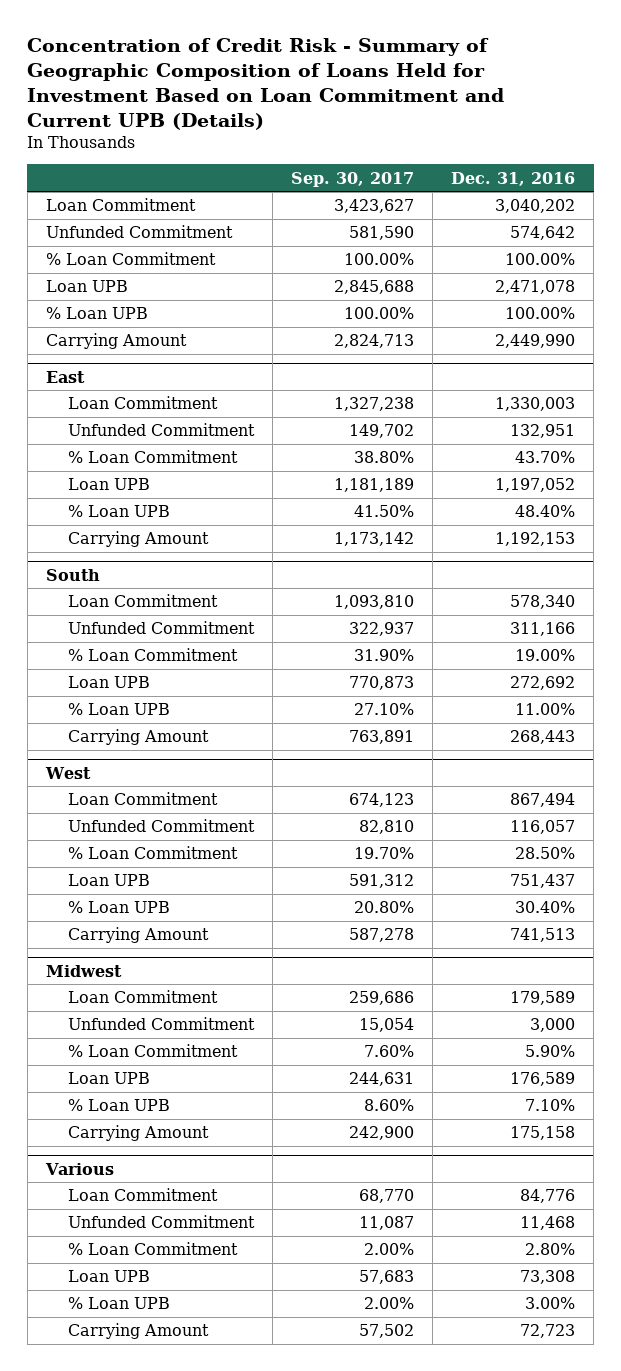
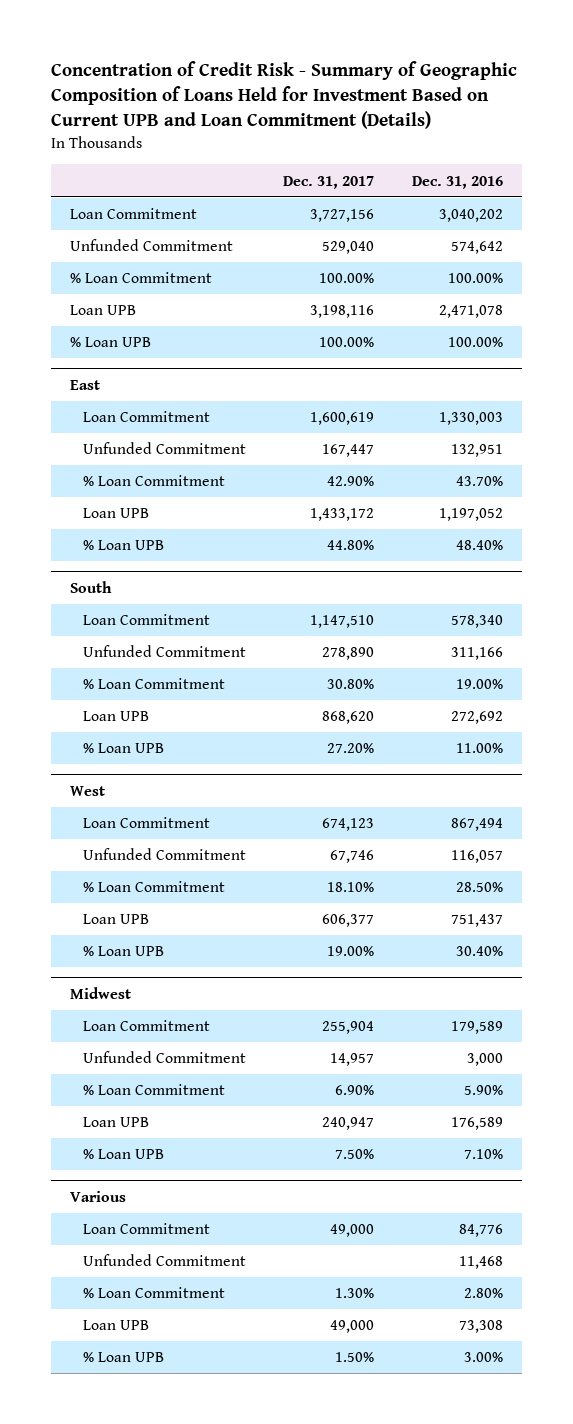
[27,38,505,130] Concentration of Credit Risk - Summary of Geographic Composition of Loans Held for Investment Based on Loan Commitment and Current UPB (Details) -> [51,61,518,130] Concentration of Credit Risk - Summary of Geographic Composition of Loans Held for Investment Based on Current UPB and Loan Commitment (Details)
[291,171,415,187] Sep. 30, 2017 -> none
none -> [283,175,375,189] Dec. 31, 2017
[45,333,187,350] Carrying Amount -> none
[68,531,210,548] Carrying Amount -> none
[68,729,210,746] Carrying Amount -> none
[68,927,210,944] Carrying Amount -> none
[68,1125,210,1142] Carrying Amount -> none
[68,1323,210,1340] Carrying Amount -> none

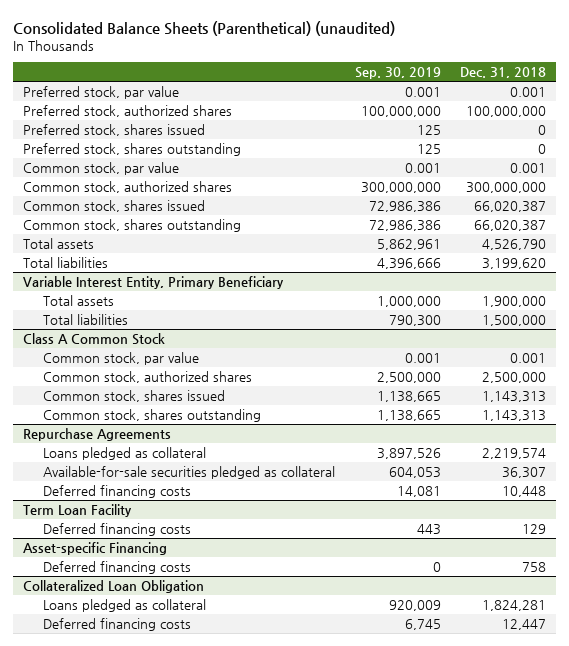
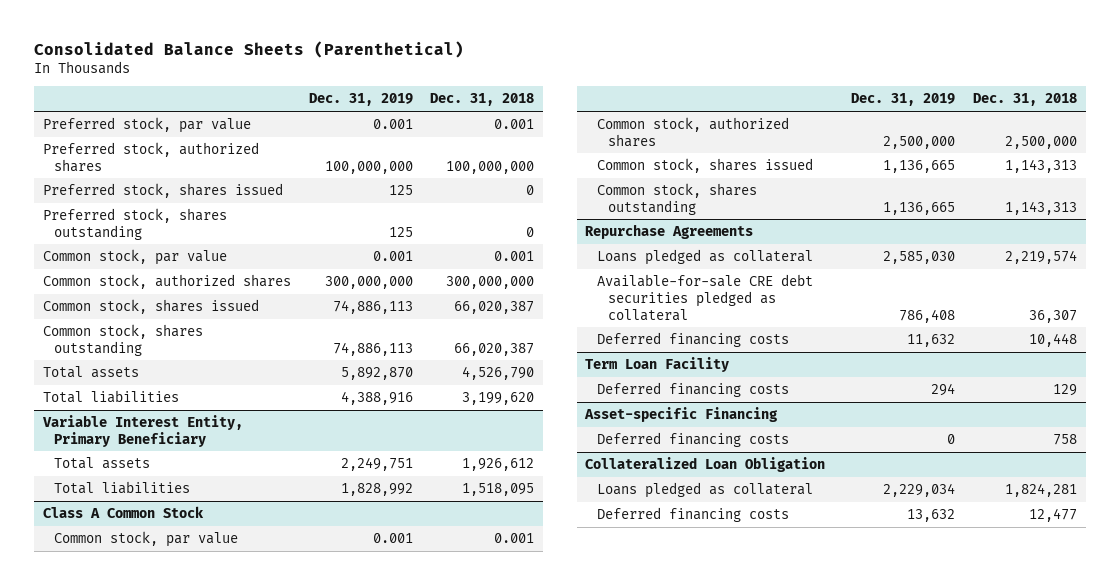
[13,20,396,36] Consolidated Balance Sheets (Parenthetical) (unaudited) -> [34,41,465,59] Consolidated Balance Sheets (Parenthetical)
[354,67,441,80] Sep. 30, 2019 -> none
none -> [308,93,413,107] Dec. 31, 2019
[482,295,547,307] 1,900,000 -> [462,458,535,472] 1,926,612
[482,314,547,326] 1,500,000 -> [462,483,535,497] 1,518,095
[43,465,336,479] Available-for-sale securities pledged as collateral -> [596,274,813,321] Available-for-sale CRE debt securities pledged as collateral
[502,618,547,630] 12,447 -> [1028,508,1077,523] 12,477

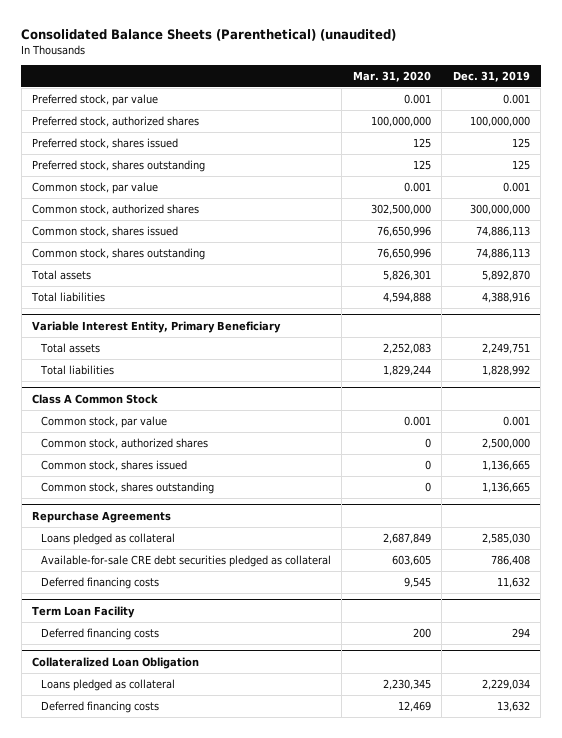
[34,41,465,59] Consolidated Balance Sheets (Parenthetical) -> [21,28,397,41] Consolidated Balance Sheets (Parenthetical) (unaudited)
[430,93,535,107] Dec. 31, 2018 -> none
none -> [352,71,431,83] Mar. 31, 2020
[584,407,779,423] Asset-specific Financing -> none
[596,432,789,448] Deferred financing costs -> none

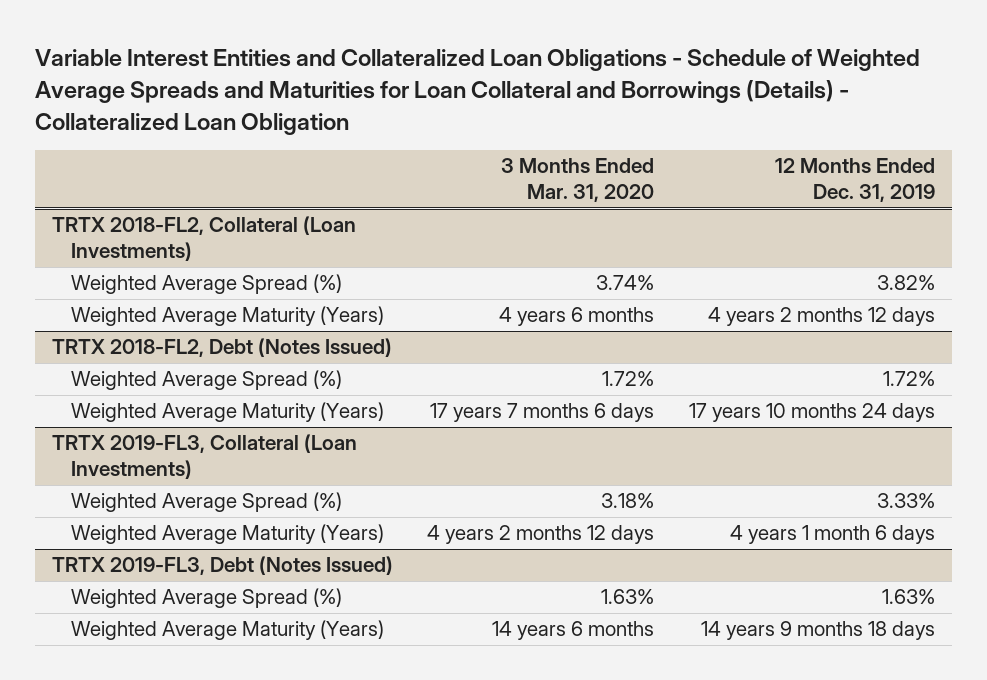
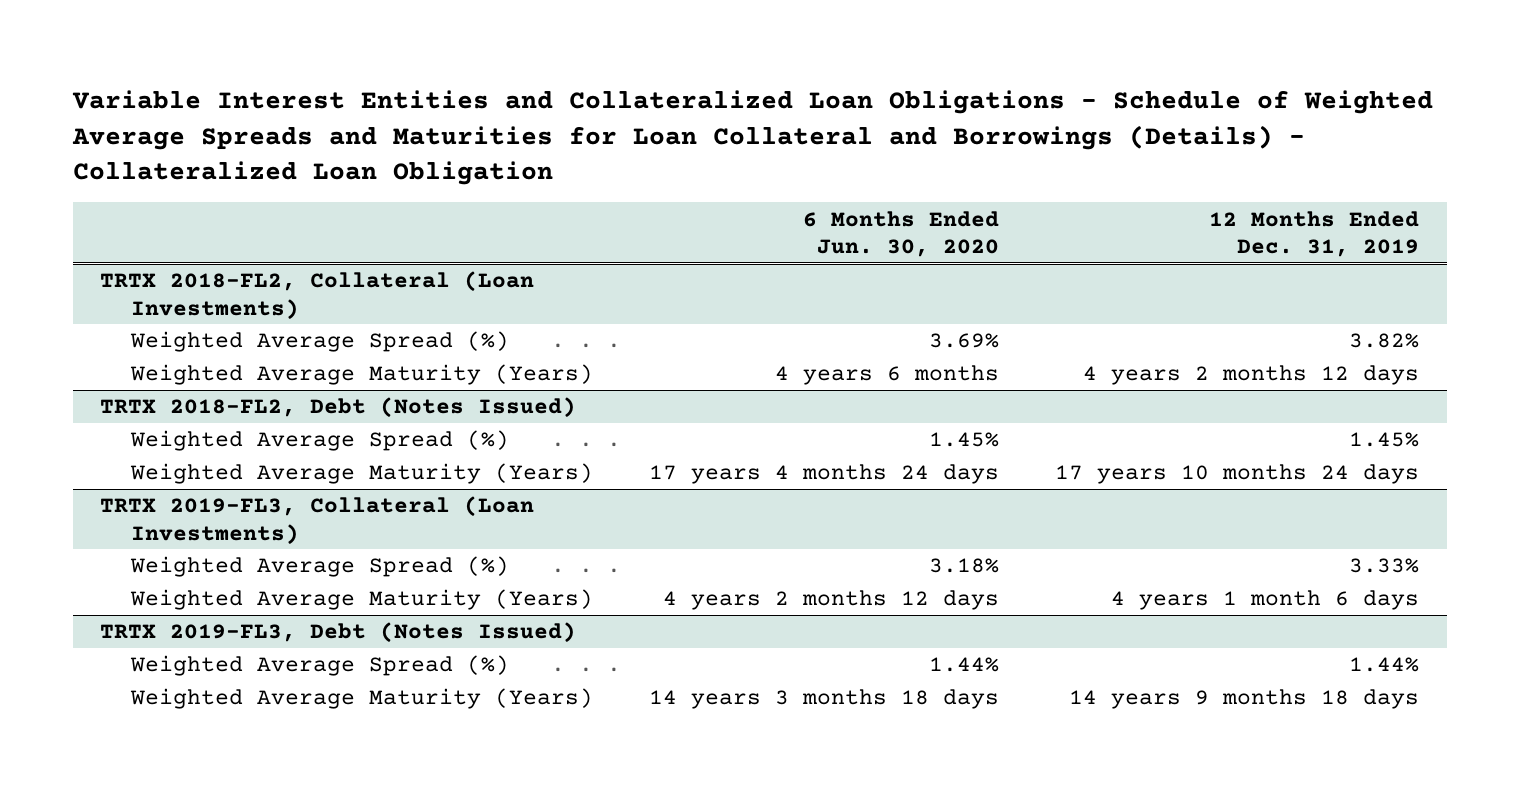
[501,158,655,203] 3 Months Ended Mar. 31, 2020 -> none
none -> [802,210,999,257] 6 Months Ended Jun. 30, 2020
[882,371,935,387] 1.72% -> [1348,432,1419,448] 1.45%
[881,589,935,605] 1.63% -> [1348,657,1419,673] 1.44%

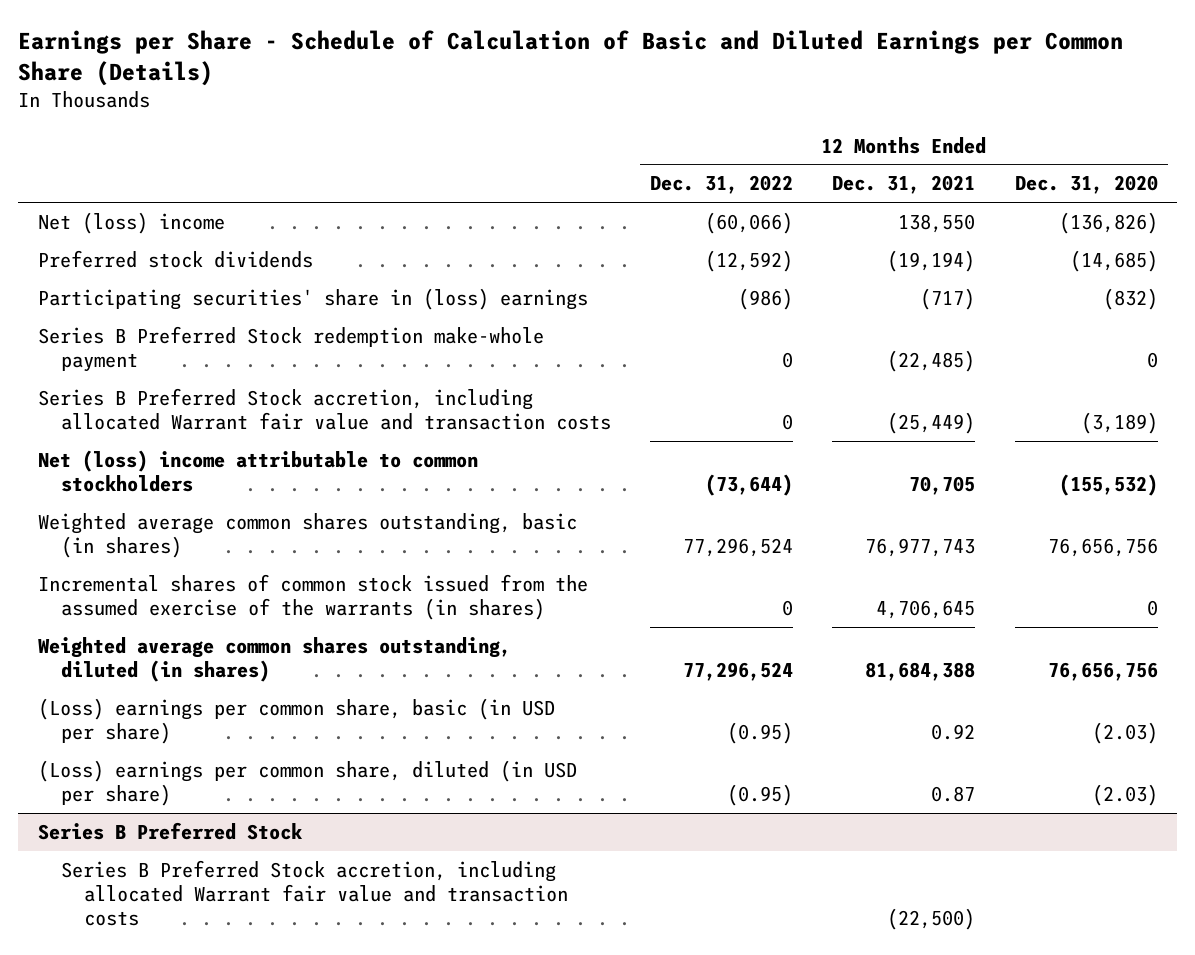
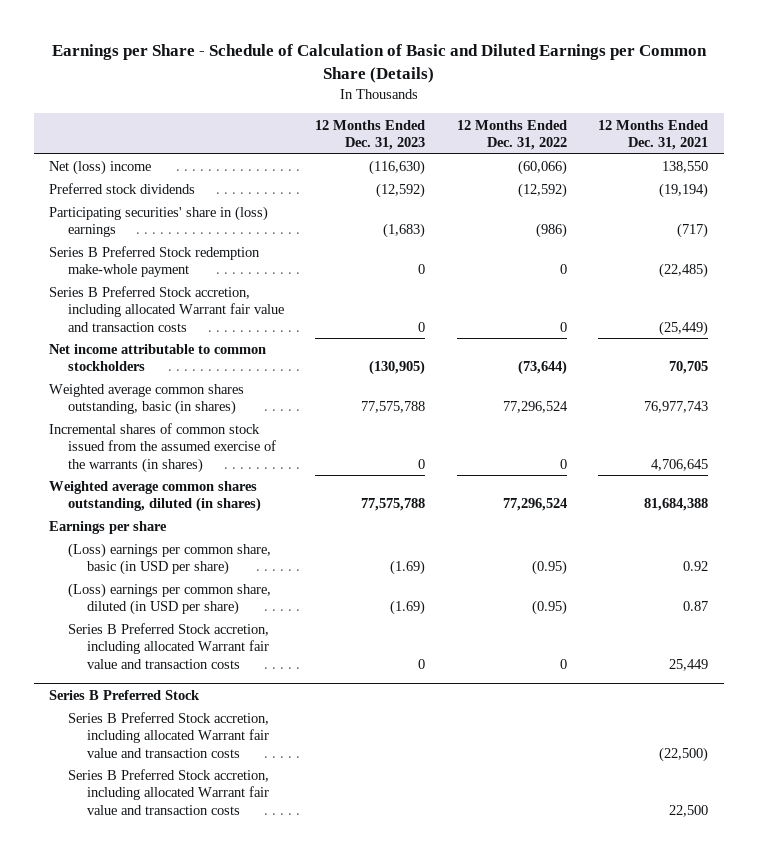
[1014,175,1158,195] Dec. 31, 2020 -> none
none -> [315,119,426,150] 12 Months Ended Dec. 31, 2023
[37,449,478,493] Net (loss) income attributable to common stockholders -> [49,344,267,372] Net income attributable to common stockholders
none -> [49,521,168,535] Earnings per share
none -> [68,623,270,669] Series B Preferred Stock accretion, including allocated Warrant fair value and transaction costs
none -> [68,769,270,815] Series B Preferred Stock accretion, including allocated Warrant fair value and transaction costs

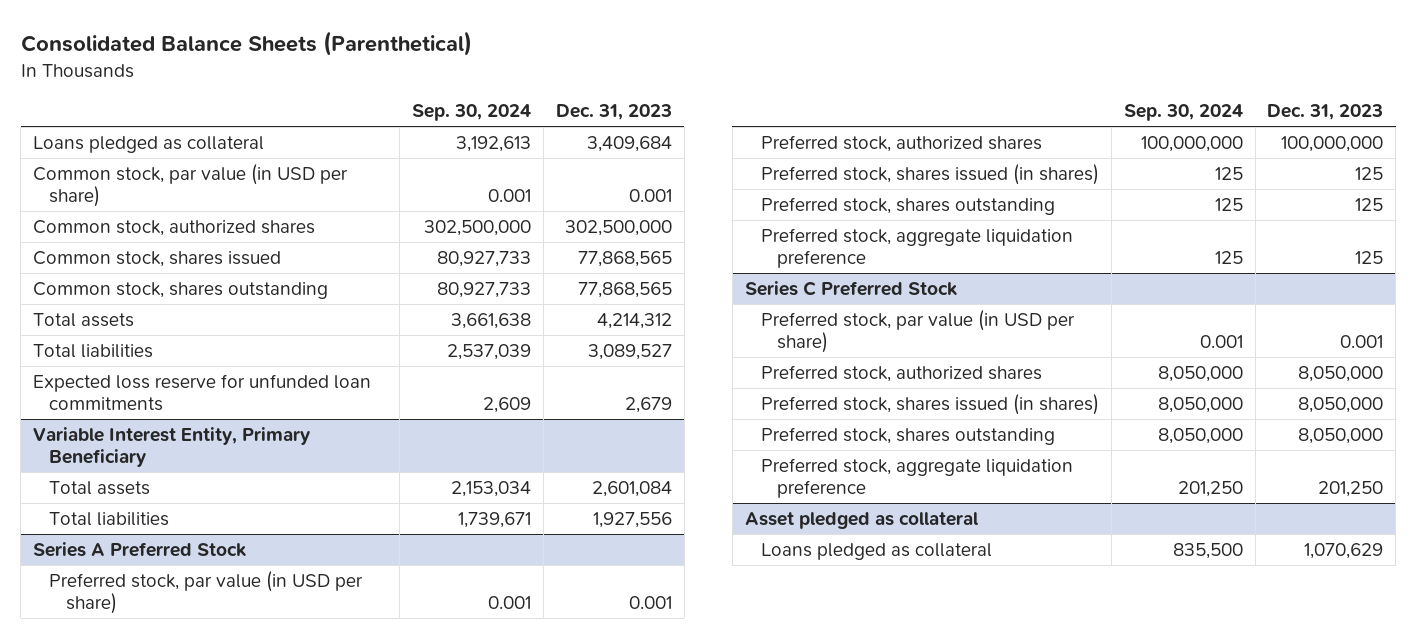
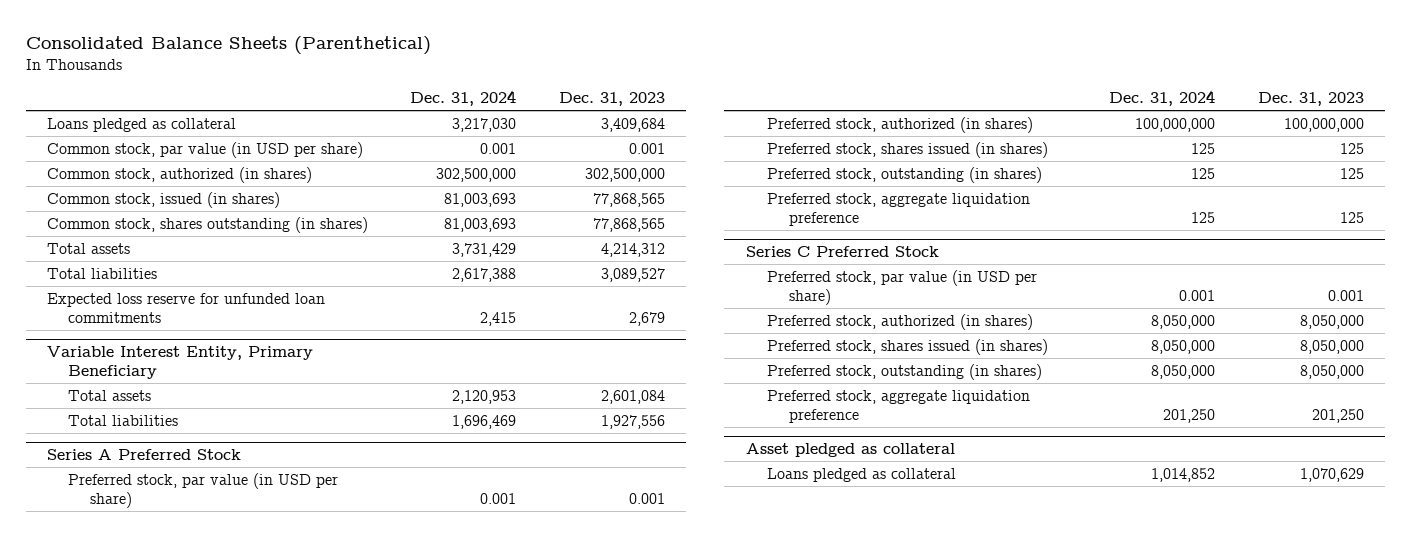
[412,104,532,122] Sep. 30, 2024 -> none
none -> [410,89,517,106] Dec. 31, 2024
[33,219,316,236] Common stock, authorized shares -> [46,166,312,183] Common stock, authorized (in shares)
[33,250,282,267] Common stock, shares issued -> [46,191,280,208] Common stock, issued (in shares)
[33,281,329,299] Common stock, shares outstanding -> [46,216,368,233] Common stock, shares outstanding (in shares)
[760,134,1042,152] Preferred stock, authorized shares -> [767,116,1034,133] Preferred stock, authorized (in shares)
[760,196,1055,215] Preferred stock, shares outstanding -> [767,166,1043,183] Preferred stock, outstanding (in shares)
[760,364,1042,382] Preferred stock, authorized shares -> [767,313,1034,330] Preferred stock, authorized (in shares)
[760,426,1055,445] Preferred stock, shares outstanding -> [767,363,1043,380] Preferred stock, outstanding (in shares)

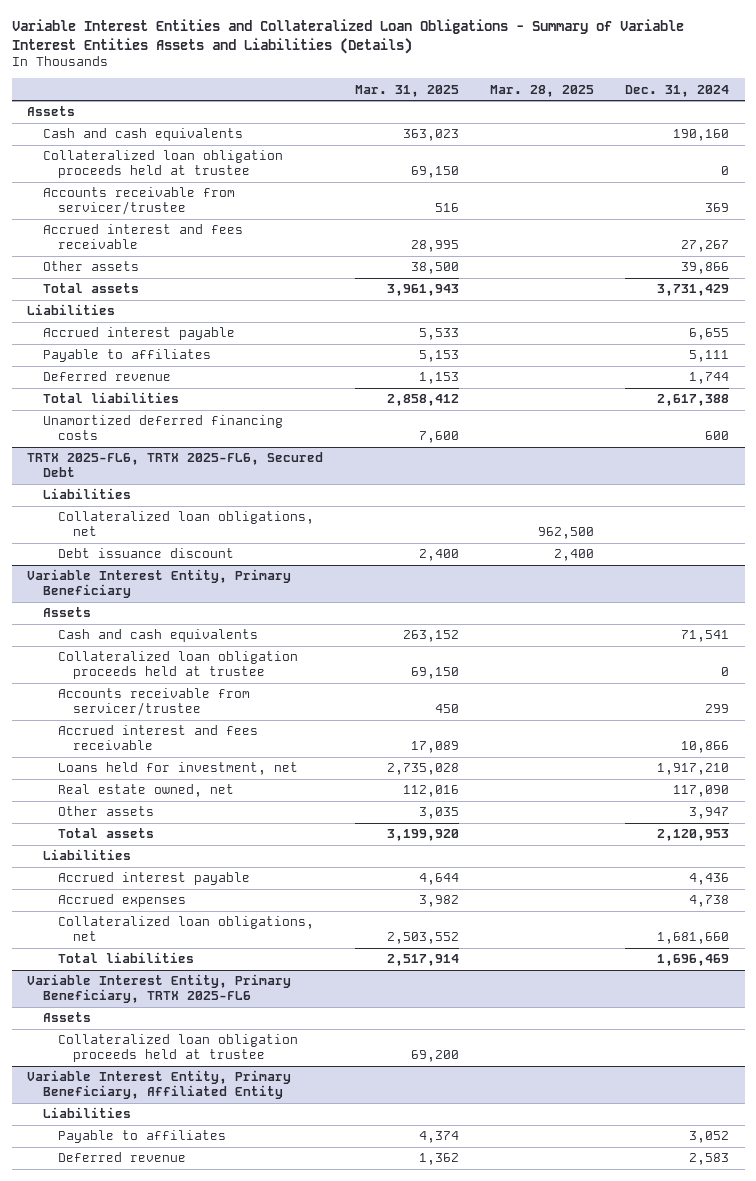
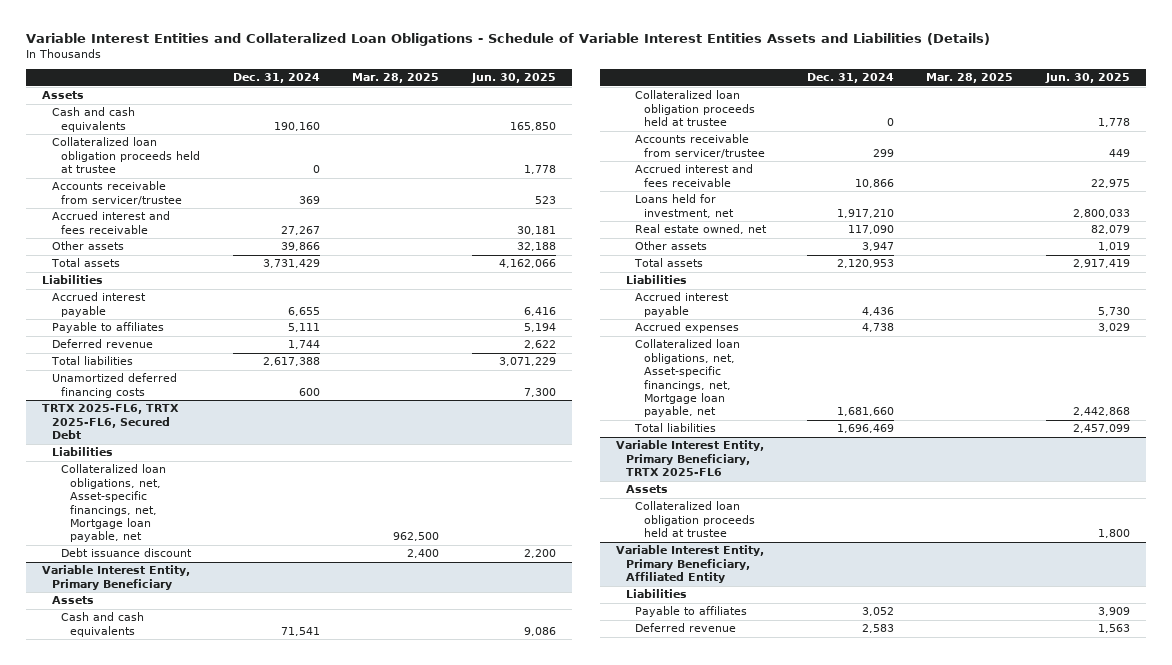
[11,18,684,54] Variable Interest Entities and Collateralized Loan Obligations - Summary of Variable Interest Entities Assets and Liabilities (Details) -> [25,32,990,46] Variable Interest Entities and Collateralized Loan Obligations - Schedule of Variable Interest Entities Assets and Liabilities (Details)
[354,84,459,97] Mar. 31, 2025 -> none
none -> [471,73,557,84] Jun. 30, 2025
[57,511,314,537] Collateralized loan obligations, net -> [60,464,166,543] Collateralized loan obligations, net, Asset-specific financings, net, Mortgage loan payable, net
[57,916,314,942] Collateralized loan obligations, net -> [634,339,740,418] Collateralized loan obligations, net, Asset-specific financings, net, Mortgage loan payable, net

